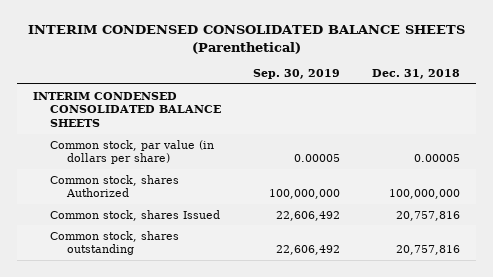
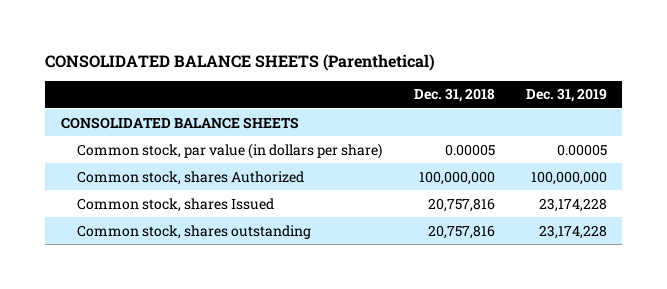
[27,25,465,54] INTERIM CONDENSED CONSOLIDATED BALANCE SHEETS (Parenthetical) -> [45,53,436,71] CONSOLIDATED BALANCE SHEETS (Parenthetical)
[252,69,340,80] Sep. 30, 2019 -> none
none -> [525,88,607,103] Dec. 31, 2019
[33,91,221,128] INTERIM CONDENSED CONSOLIDATED BALANCE SHEETS -> [60,116,299,129] CONSOLIDATED BALANCE SHEETS

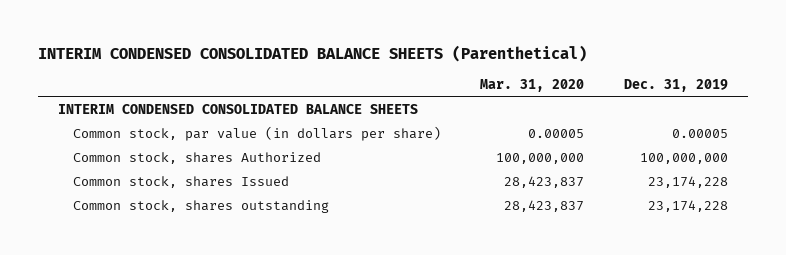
[45,53,436,71] CONSOLIDATED BALANCE SHEETS (Parenthetical) -> [38,44,588,62] INTERIM CONDENSED CONSOLIDATED BALANCE SHEETS (Parenthetical)
[413,88,495,103] Dec. 31, 2018 -> none
none -> [480,78,585,92] Mar. 31, 2020
[60,116,299,129] CONSOLIDATED BALANCE SHEETS -> [58,103,419,114] INTERIM CONDENSED CONSOLIDATED BALANCE SHEETS

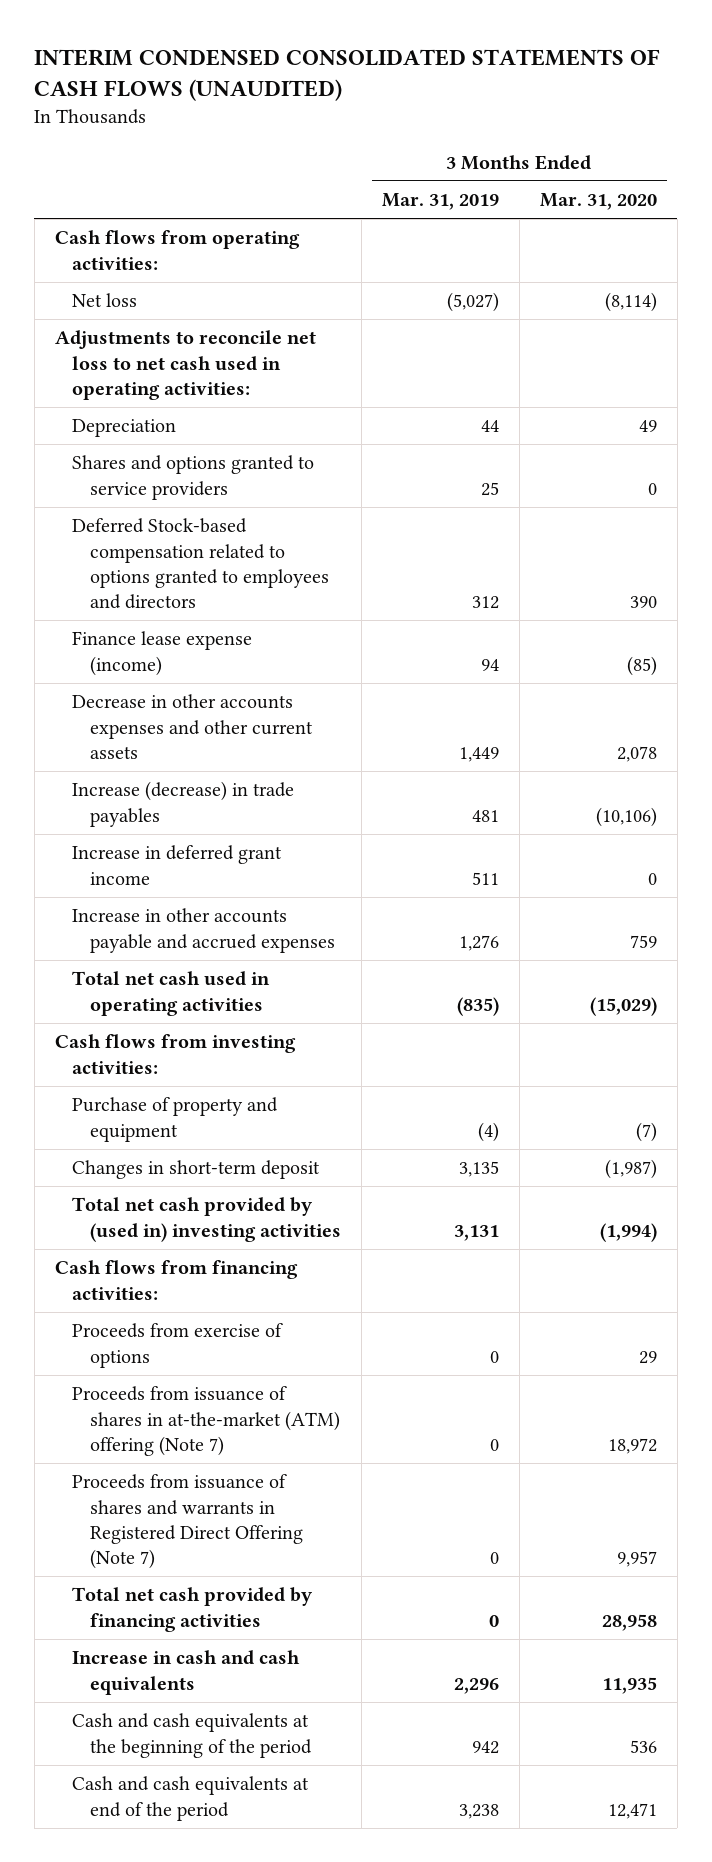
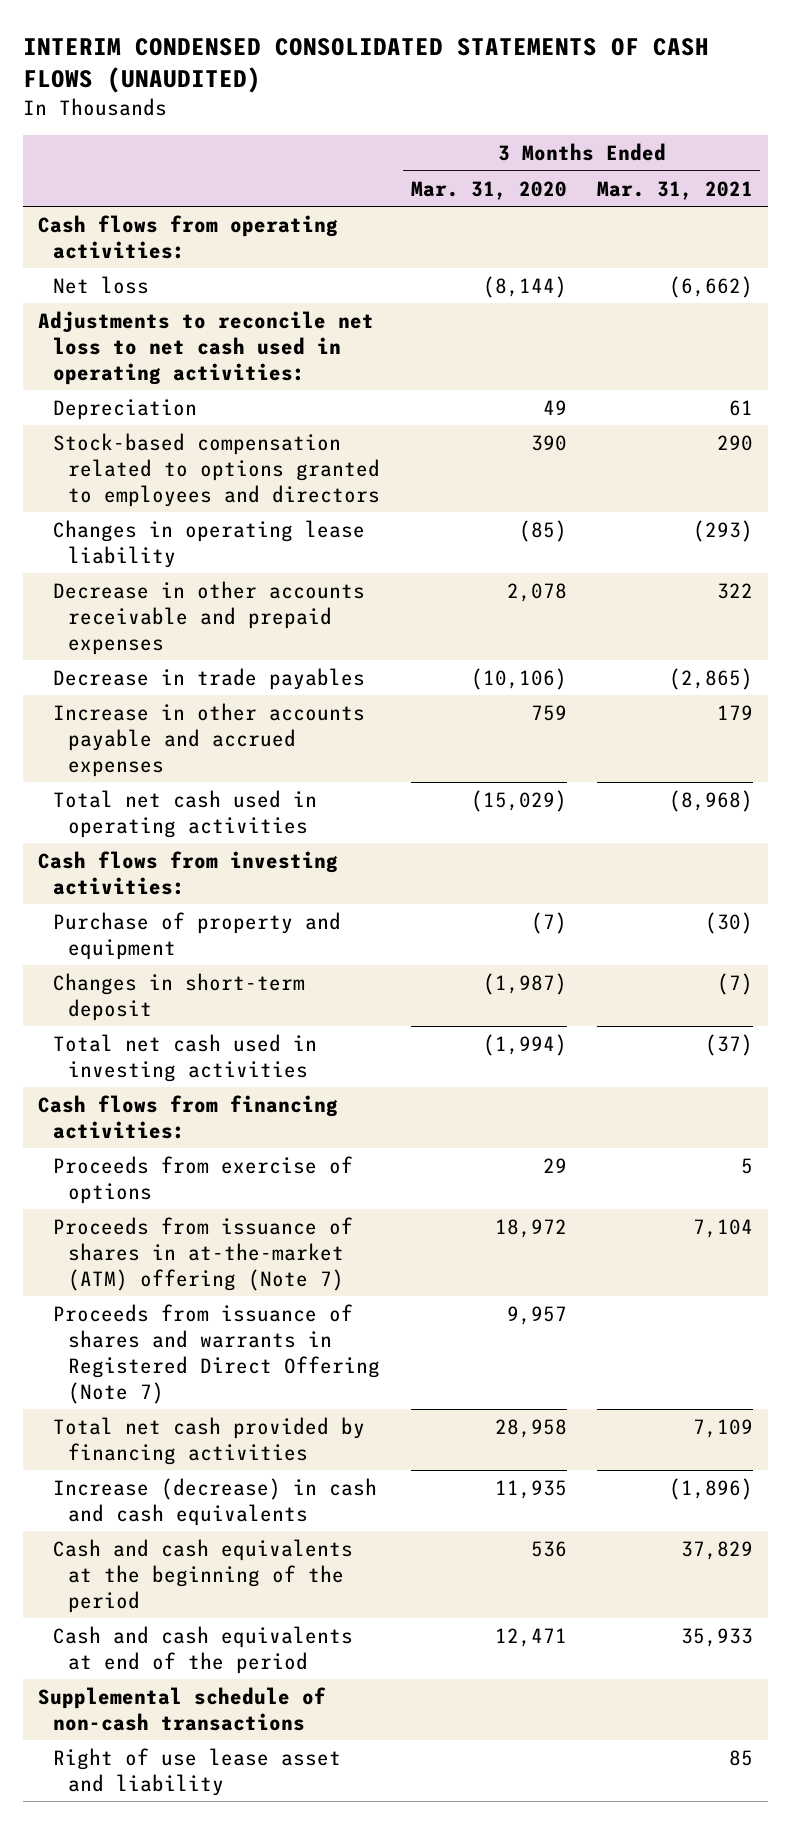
[381,192,499,210] Mar. 31, 2019 -> none
none -> [596,180,753,200] Mar. 31, 2021
[604,292,657,313] (8,114) -> [482,275,567,298] (8,144)
[72,455,315,500] Shares and options granted to service providers -> none
[72,631,253,676] Finance lease expense (income) -> none
[72,845,283,885] Increase in deferred grant income -> none
[72,518,329,610] Deferred Stock-based compensation related to options granted to employees and directors -> [53,432,381,507] Stock-based compensation related to options granted to employees and directors
none -> [53,519,366,568] Changes in operating lease liability
[72,694,313,759] Decrease in other accounts expenses and other current assets -> [53,580,366,655] Decrease in other accounts receivable and prepaid expenses
[72,781,295,827] Increase (decrease) in trade payables -> [53,667,366,690] Decrease in trade payables
[72,1197,341,1242] Total net cash provided by (used in) investing activities -> [53,1033,318,1082] Total net cash used in investing activities
[72,1650,301,1695] Increase in cash and cash equivalents -> [53,1477,378,1526] Increase (decrease) in cash and cash equivalents
none -> [37,1686,326,1731] Supplemental schedule of non-cash transactions
none -> [53,1747,342,1796] Right of use lease asset and liability

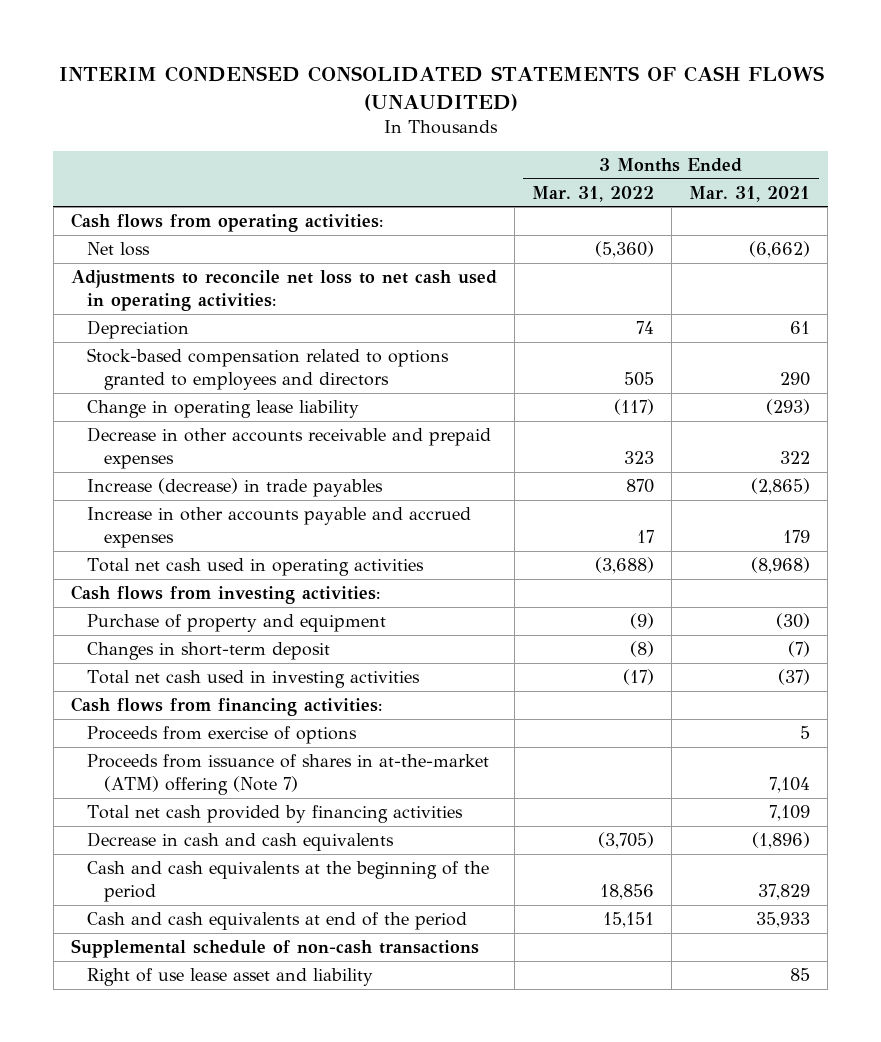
[410,180,567,200] Mar. 31, 2020 -> none
none -> [532,185,655,202] Mar. 31, 2022
[53,519,366,568] Changes in operating lease liability -> [87,399,360,418] Change in operating lease liability
[53,667,366,690] Decrease in trade payables -> [87,477,384,497] Increase (decrease) in trade payables
[53,1303,381,1404] Proceeds from issuance of shares and warrants in Registered Direct Offering (Note 7) -> none
[53,1477,378,1526] Increase (decrease) in cash and cash equivalents -> [87,831,395,851] Decrease in cash and cash equivalents

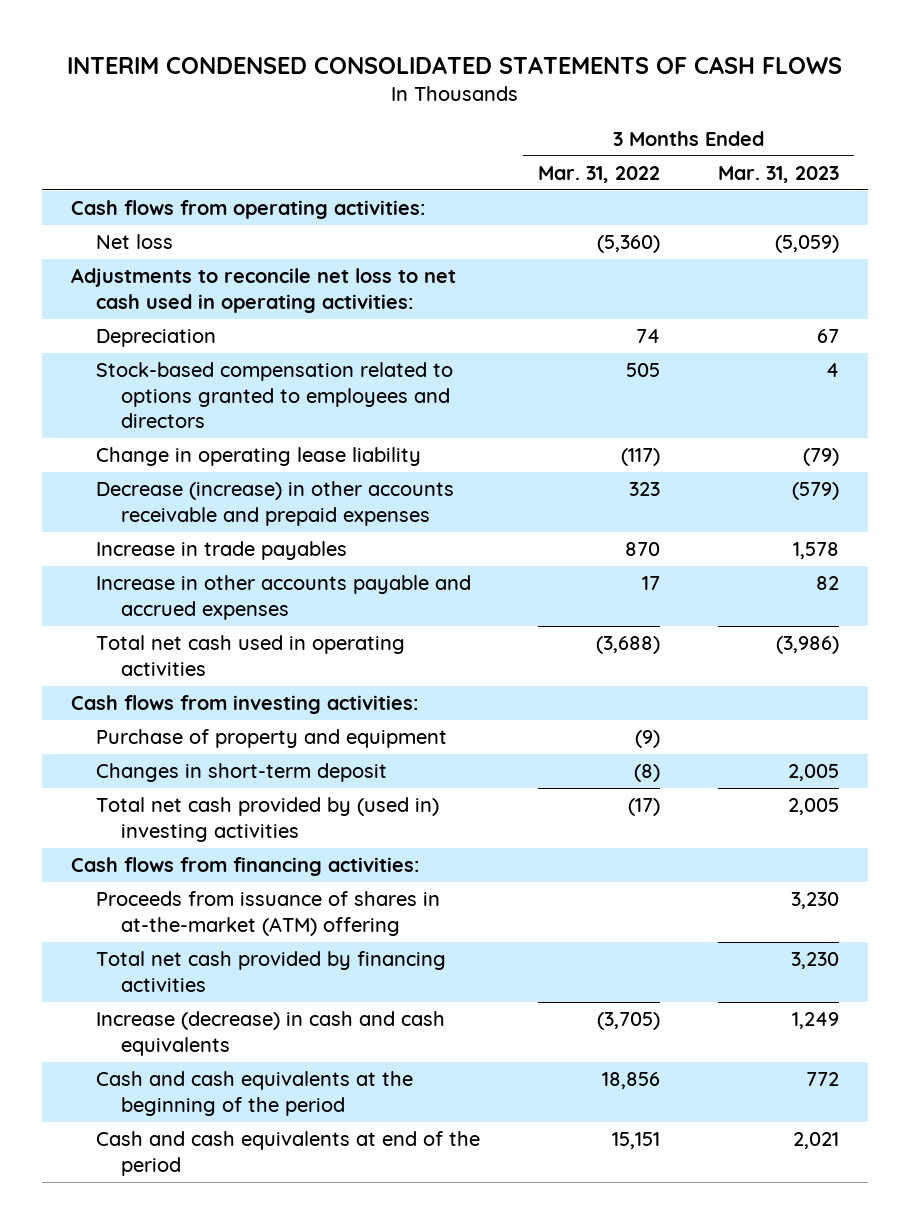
[58,66,824,111] INTERIM CONDENSED CONSOLIDATED STATEMENTS OF CASH FLOWS (UNAUDITED) -> [67,55,843,74] INTERIM CONDENSED CONSOLIDATED STATEMENTS OF CASH FLOWS
[689,185,811,202] Mar. 31, 2021 -> none
none -> [718,165,840,183] Mar. 31, 2023
[87,426,492,469] Decrease in other accounts receivable and prepaid expenses -> [95,481,454,526] Decrease (increase) in other accounts receivable and prepaid expenses
[87,477,384,497] Increase (decrease) in trade payables -> [95,541,347,561] Increase in trade payables
[87,669,421,688] Total net cash used in investing activities -> [95,797,439,842] Total net cash provided by (used in) investing activities
[87,725,358,744] Proceeds from exercise of options -> none
[87,753,490,795] Proceeds from issuance of shares in at-the-market (ATM) offering (Note 7) -> [95,891,440,936] Proceeds from issuance of shares in at-the-market (ATM) offering
[87,831,395,851] Decrease in cash and cash equivalents -> [95,1011,445,1056] Increase (decrease) in cash and cash equivalents
[70,938,479,958] Supplemental schedule of non-cash transactions -> none
[87,967,374,986] Right of use lease asset and liability -> none

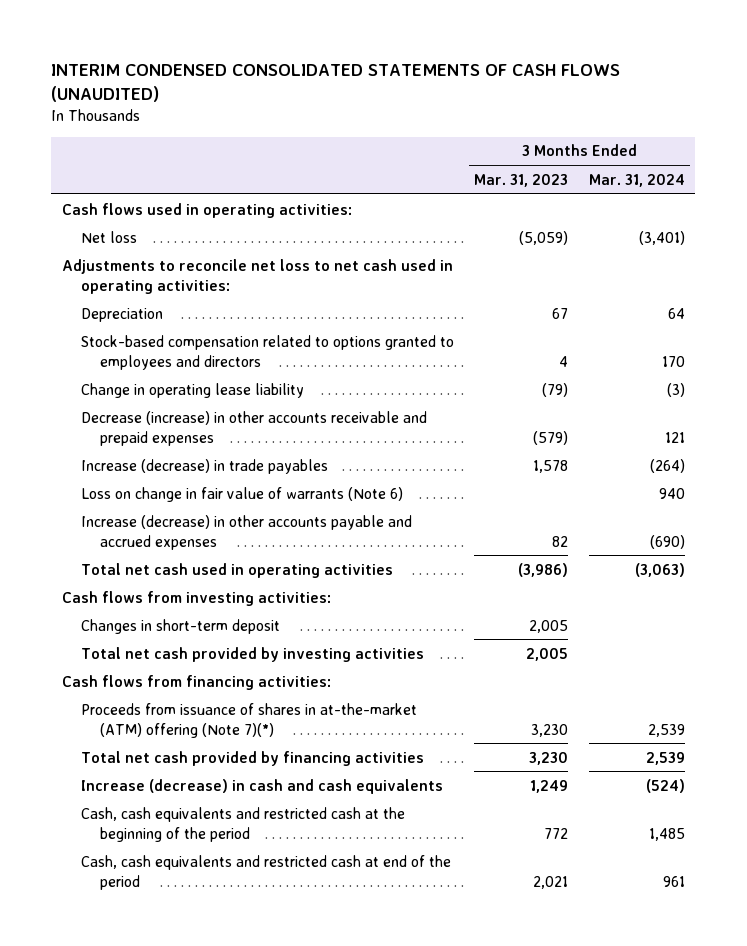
[67,55,843,74] INTERIM CONDENSED CONSOLIDATED STATEMENTS OF CASH FLOWS -> [51,63,621,103] INTERIM CONDENSED CONSOLIDATED STATEMENTS OF CASH FLOWS (UNAUDITED)
[537,165,660,183] Mar. 31, 2022 -> none
none -> [589,173,686,187] Mar. 31, 2024
[71,200,426,220] Cash flows from operating activities: -> [61,202,352,218] Cash flows used in operating activities:
[95,541,347,561] Increase in trade payables -> [80,458,328,474] Increase (decrease) in trade payables
none -> [80,486,403,502] Loss on change in fair value of warrants (Note 6)
[95,575,471,620] Increase in other accounts payable and accrued expenses -> [80,514,412,550] Increase (decrease) in other accounts payable and accrued expenses
[95,729,447,749] Purchase of property and equipment -> none
[95,797,439,842] Total net cash provided by (used in) investing activities -> [80,646,424,662] Total net cash provided by investing activities
[95,891,440,936] Proceeds from issuance of shares in at-the-market (ATM) offering -> [80,702,417,738] Proceeds from issuance of shares in at-the-market (ATM) offering (Note 7)(*)
[95,1071,413,1116] Cash and cash equivalents at the beginning of the period -> [80,806,405,842] Cash, cash equivalents and restricted cash at the beginning of the period
[95,1131,480,1176] Cash and cash equivalents at end of the period -> [80,854,451,890] Cash, cash equivalents and restricted cash at end of the period

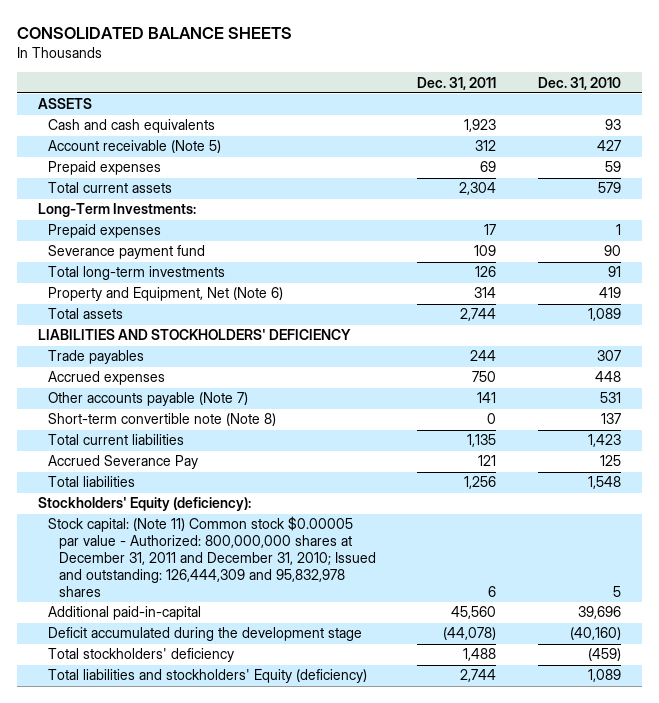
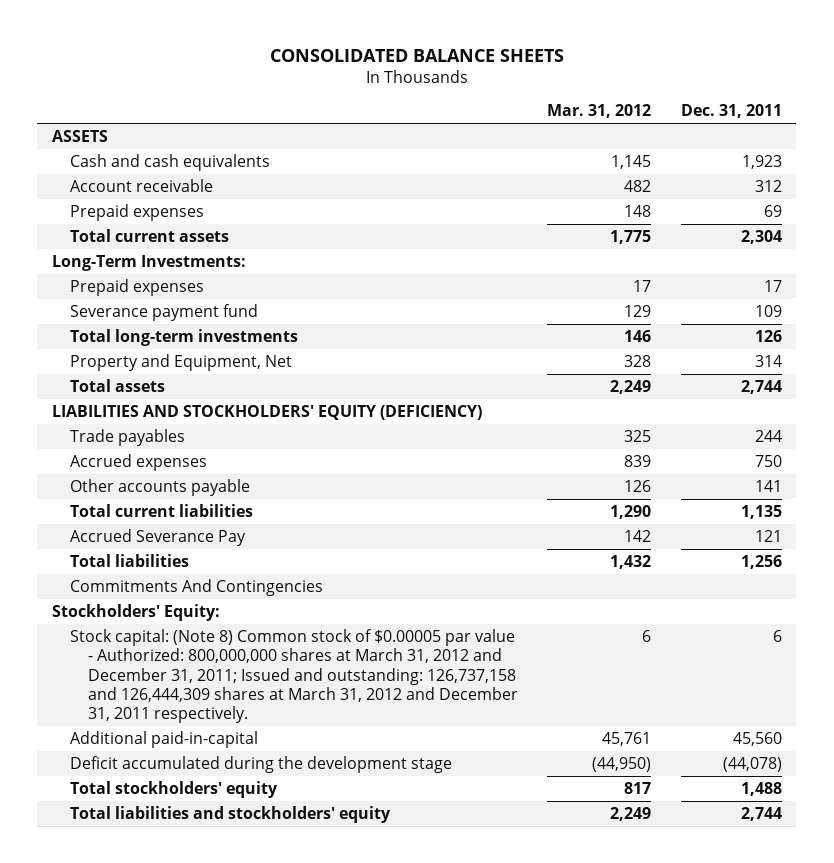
[538,76,622,90] Dec. 31, 2010 -> none
none -> [547,104,652,119] Mar. 31, 2012
[48,140,222,154] Account receivable (Note 5) -> [70,179,214,193] Account receivable
[48,287,284,302] Property and Equipment, Net (Note 6) -> [70,354,293,372] Property and Equipment, Net
[37,329,351,341] LIABILITIES AND STOCKHOLDERS' DEFICIENCY -> [52,405,483,421] LIABILITIES AND STOCKHOLDERS' EQUITY (DEFICIENCY)
[48,413,277,427] Short-term convertible note (Note 8) -> none
[48,392,249,407] Other accounts payable (Note 7) -> [70,479,251,497] Other accounts payable
none -> [70,579,324,597] Commitments And Contingencies
[37,497,251,512] Stockholders' Equity (deficiency): -> [52,604,221,622] Stockholders' Equity:
[48,516,376,597] Stock capital: (Note 11) Common stock $0.00005 par value - Authorized: 800,000,000 shares at December 31, 2011 and December 31, 2010; Issued and outstanding: 126,444,309 and 95,832,978 shares -> [70,629,519,724] Stock capital: (Note 8) Common stock of $0.00005 par value - Authorized: 800,000,000 shares at March 31, 2012 and December 31, 2011; Issued and outstanding: 126,737,158 and 126,444,309 shares at March 31, 2012 and December 31, 2011 respectively.
[48,648,235,663] Total stockholders' deficiency -> [70,781,279,799] Total stockholders' equity
[48,669,368,684] Total liabilities and stockholders' Equity (deficiency) -> [70,806,392,824] Total liabilities and stockholders' equity

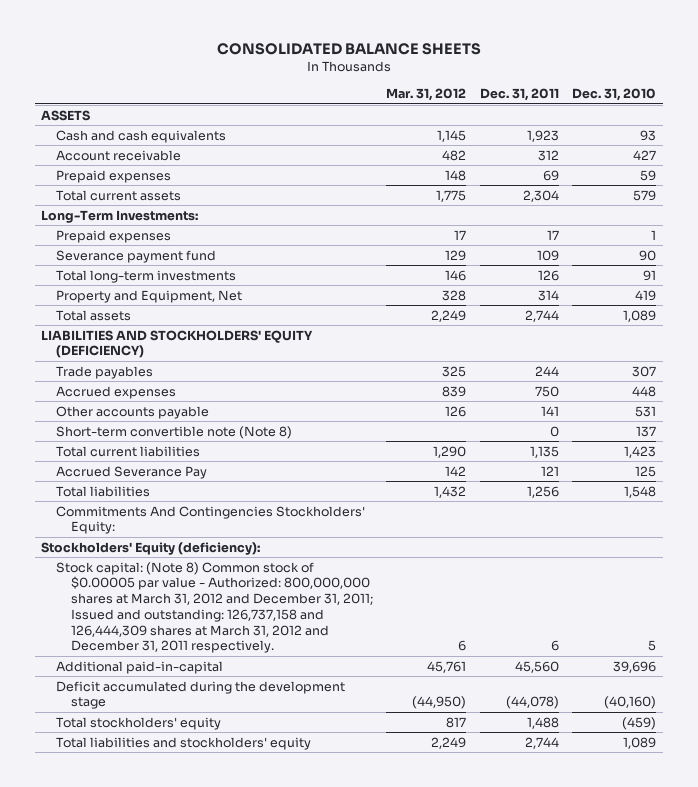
none -> [572,88,657,102] Dec. 31, 2010
none -> [56,425,293,439] Short-term convertible note (Note 8)
[70,579,324,597] Commitments And Contingencies -> [56,505,366,535] Commitments And Contingencies Stockholders' Equity:
[52,604,221,622] Stockholders' Equity: -> [41,541,261,555] Stockholders' Equity (deficiency):

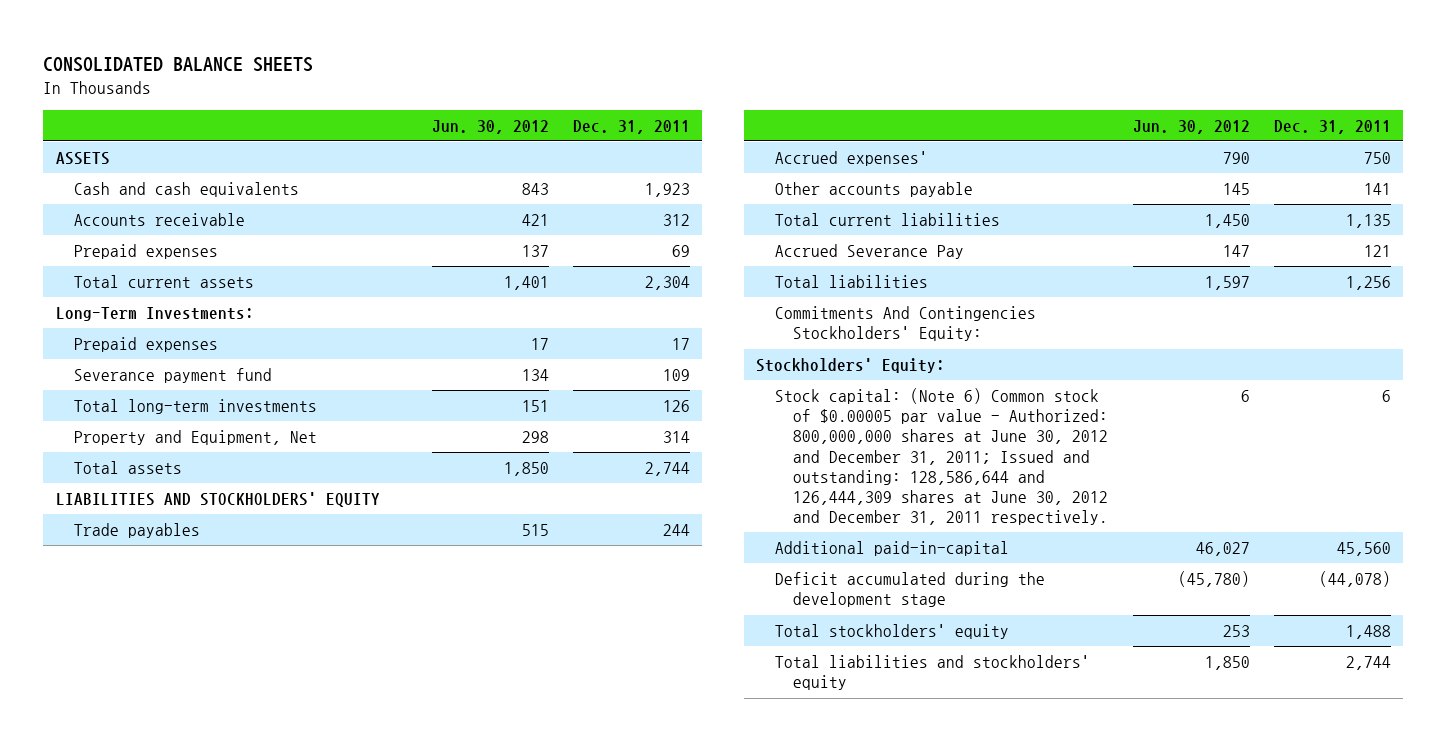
[386,88,467,102] Mar. 31, 2012 -> none
[572,88,657,102] Dec. 31, 2010 -> none
none -> [431,119,549,134] Jun. 30, 2012
[56,149,182,161] Account receivable -> [74,213,246,227] Accounts receivable
[41,329,314,359] LIABILITIES AND STOCKHOLDERS' EQUITY (DEFICIENCY) -> [55,492,380,508] LIABILITIES AND STOCKHOLDERS' EQUITY
[56,385,177,399] Accrued expenses -> [774,151,928,167] Accrued expenses'
[56,425,293,439] Short-term convertible note (Note 8) -> none
[41,541,261,555] Stockholders' Equity (deficiency): -> [756,358,946,374] Stockholders' Equity:
[56,561,373,654] Stock capital: (Note 8) Common stock of $0.00005 par value - Authorized: 800,000,000 shares at March 31, 2012 and December 31, 2011; Issued and outstanding: 126,737,158 and 126,444,309 shares at March 31, 2012 and December 31, 2011 respectively. -> [774,388,1109,526] Stock capital: (Note 6) Common stock of $0.00005 par value - Authorized: 800,000,000 shares at June 30, 2012 and December 31, 2011; Issued and outstanding: 128,586,644 and 126,444,309 shares at June 30, 2012 and December 31, 2011 respectively.

